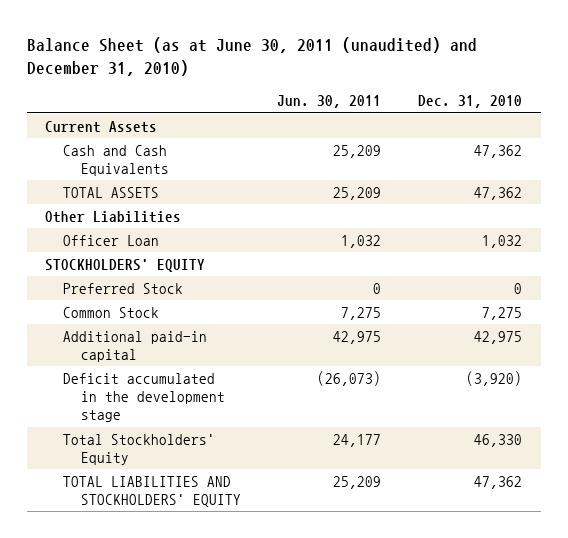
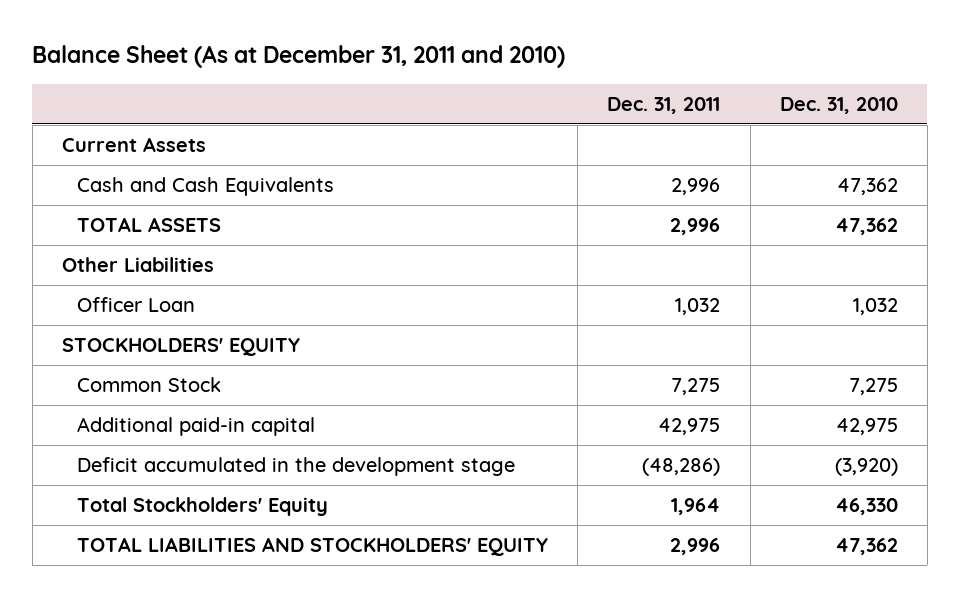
[27,37,478,77] Balance Sheet (as at June 30, 2011 (unaudited) and December 31, 2010) -> [32,45,566,69] Balance Sheet (As at December 31, 2011 and 2010)
[277,95,382,109] Jun. 30, 2011 -> none
none -> [607,96,721,114] Dec. 31, 2011
[62,282,183,294] Preferred Stock -> none

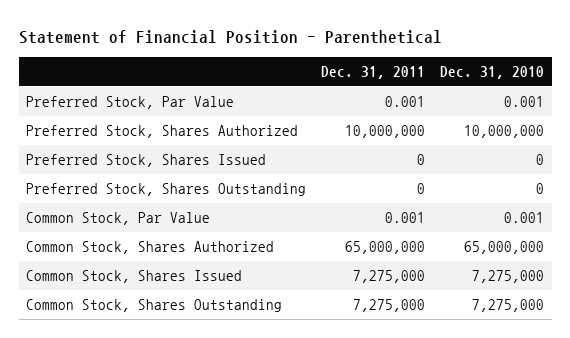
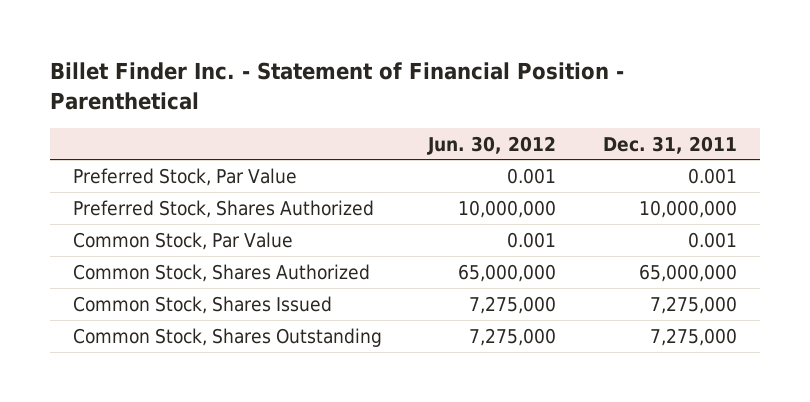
[18,29,442,44] Statement of Financial Position - Parenthetical -> [49,62,624,110] Billet Finder Inc. - Statement of Financial Position - Parenthetical
[440,66,545,80] Dec. 31, 2010 -> none
none -> [427,135,557,155] Jun. 30, 2012
[26,154,267,168] Preferred Stock, Shares Issued -> none
[26,183,307,197] Preferred Stock, Shares Outstanding -> none

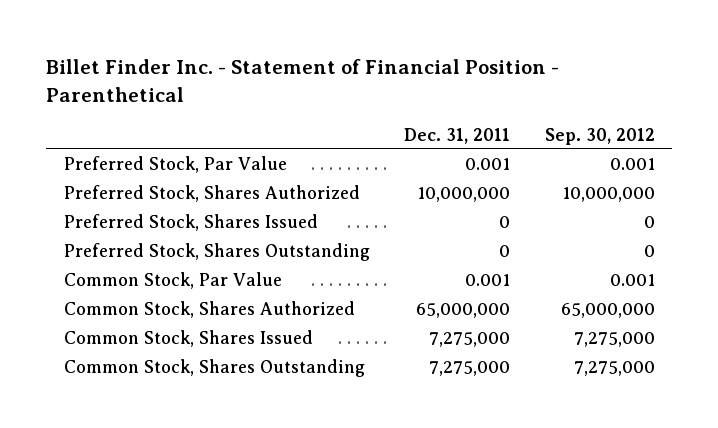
[427,135,557,155] Jun. 30, 2012 -> none
none -> [544,127,655,145] Sep. 30, 2012
none -> [63,214,318,232] Preferred Stock, Shares Issued
none -> [63,243,370,262] Preferred Stock, Shares Outstanding

